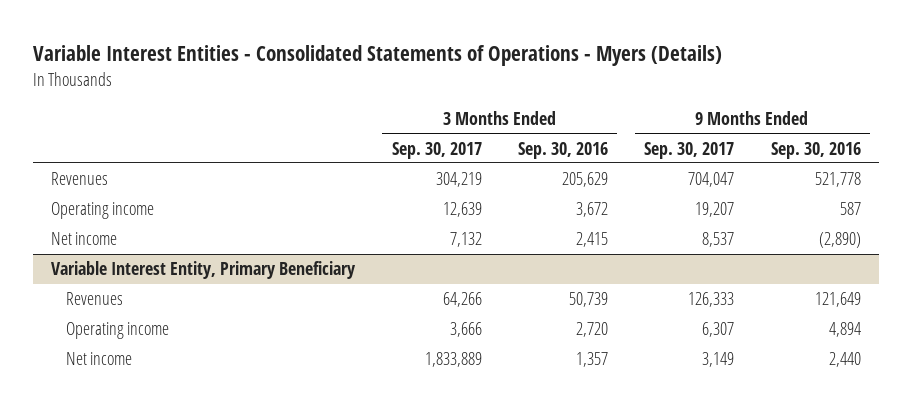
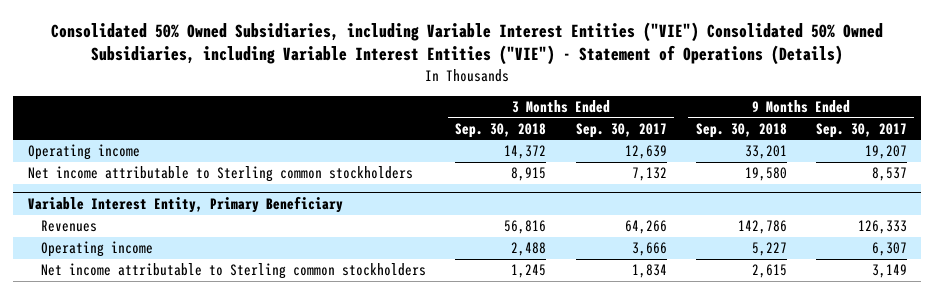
[33,45,723,67] Variable Interest Entities - Consolidated Statements of Operations - Myers (Details) -> [51,21,884,66] Consolidated 50% Owned Subsidiaries, including Variable Interest Entities ("VIE") Consolidated 50% Owned Subsidiaries, including Variable Interest Entities ("VIE") - Statement of Operations (Details)
[517,141,608,159] Sep. 30, 2016 -> none
[770,141,861,159] Sep. 30, 2016 -> none
none -> [455,122,547,138] Sep. 30, 2018
none -> [695,122,787,138] Sep. 30, 2018
[51,172,109,186] Revenues -> none
[51,232,118,246] Net income -> [27,166,413,183] Net income attributable to Sterling common stockholders
[65,352,132,366] Net income -> [41,263,427,280] Net income attributable to Sterling common stockholders
[424,352,482,368] 1,833,889 -> [631,264,667,279] 1,834

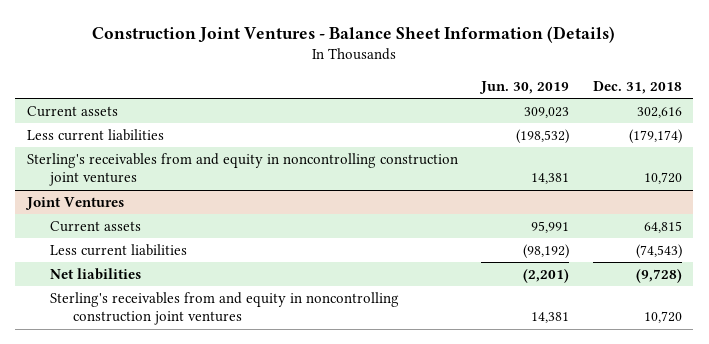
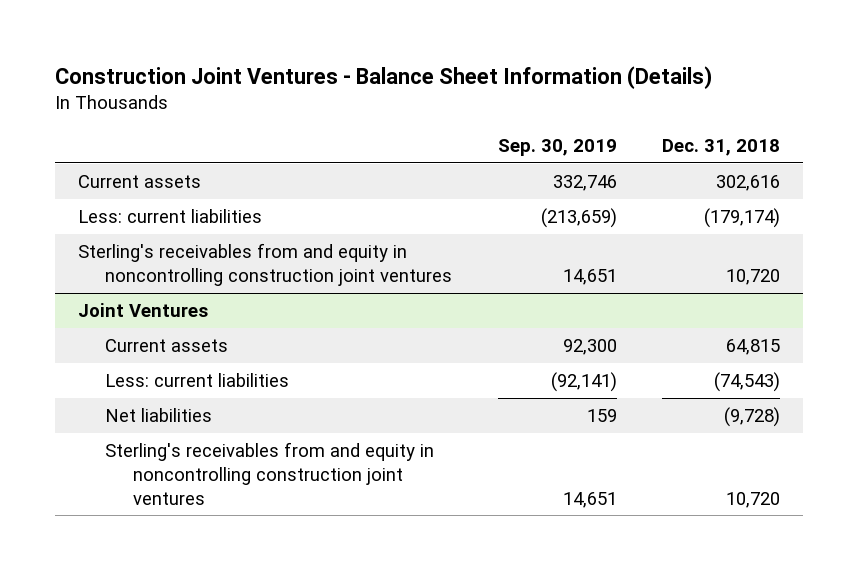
[479,81,570,95] Jun. 30, 2019 -> none
none -> [497,138,617,156] Sep. 30, 2019
[27,129,165,142] Less current liabilities -> [77,209,262,224] Less: current liabilities
[49,244,187,257] Less current liabilities -> [105,373,290,388] Less: current liabilities

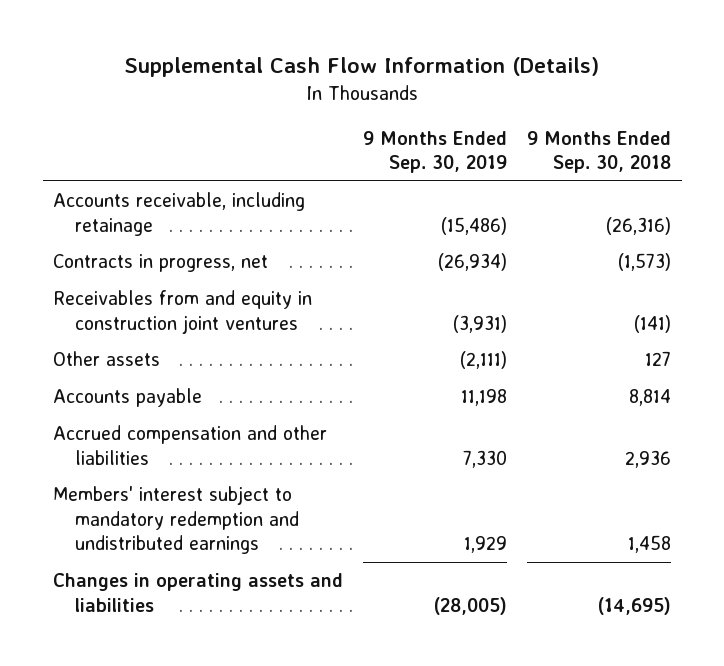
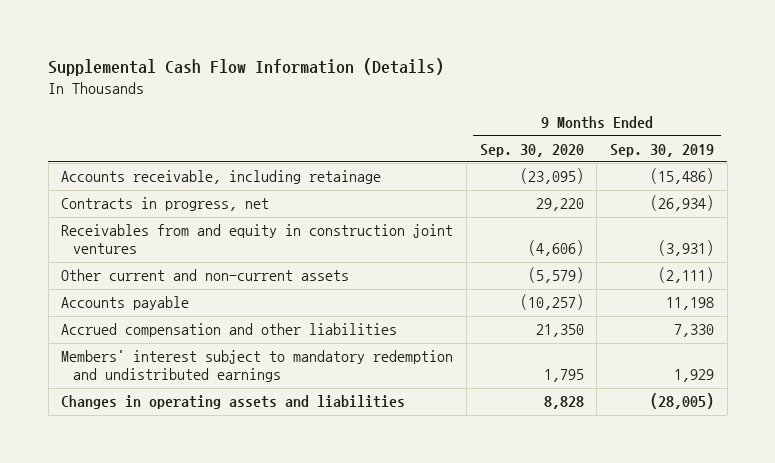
[527,130,672,173] 9 Months Ended Sep. 30, 2018 -> none
none -> [479,143,584,157] Sep. 30, 2020
[52,351,160,367] Other assets -> [61,269,350,282] Other current and non-current assets

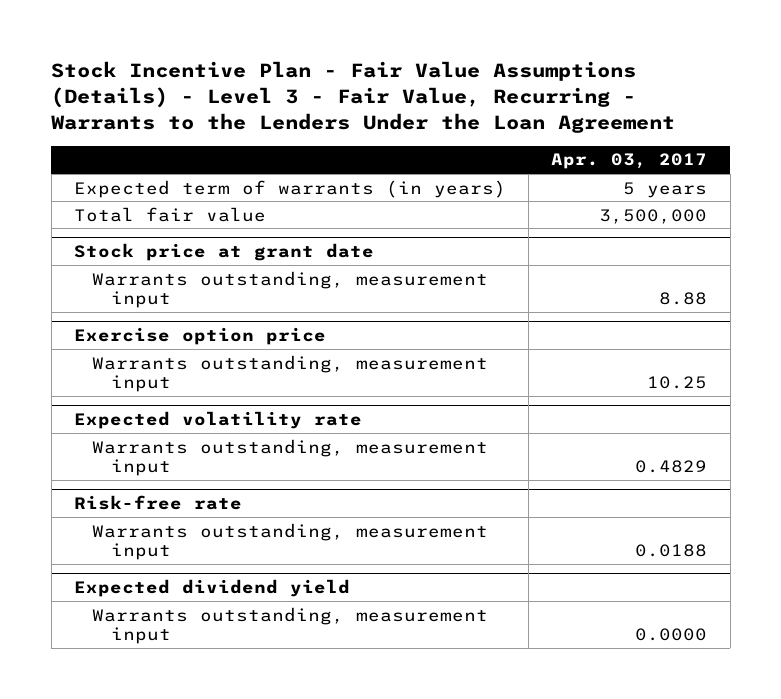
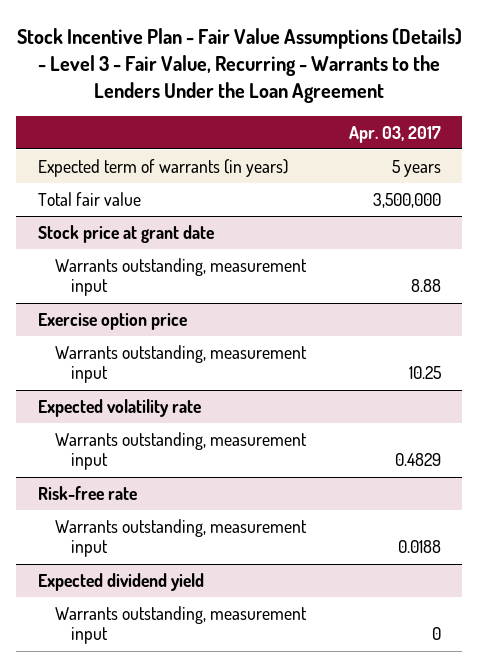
[635,627,708,641] 0.0000 -> [431,627,441,641] 0

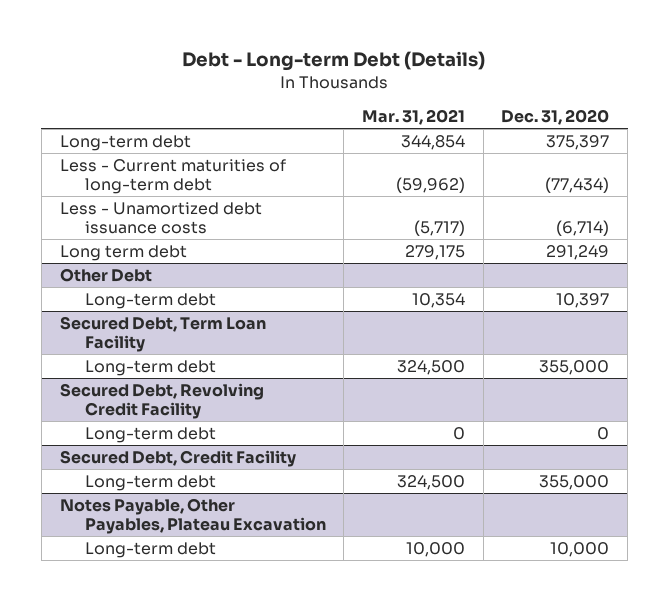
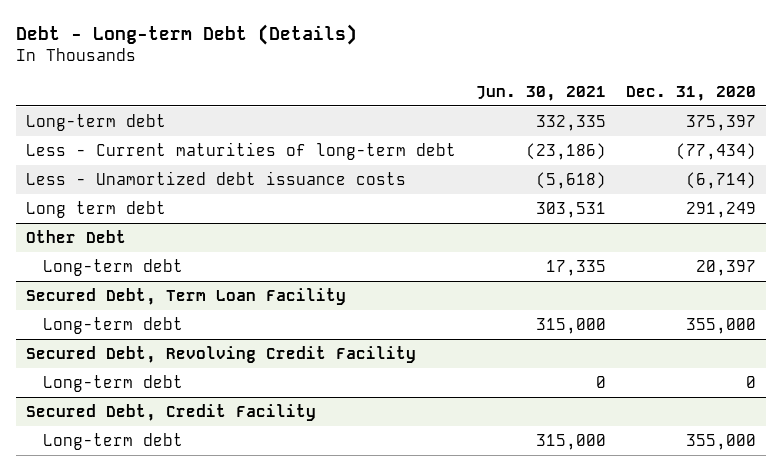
[361,109,465,126] Mar. 31, 2021 -> none
none -> [476,85,607,101] Jun. 30, 2021
[556,293,610,309] 10,397 -> [696,259,757,276] 20,397
[59,498,326,535] Notes Payable, Other Payables, Plateau Excavation -> none
[84,542,216,559] Long-term debt -> none

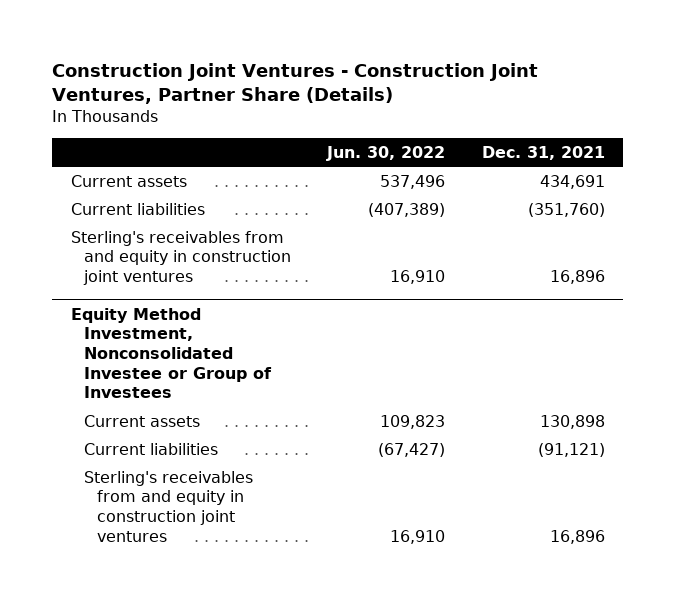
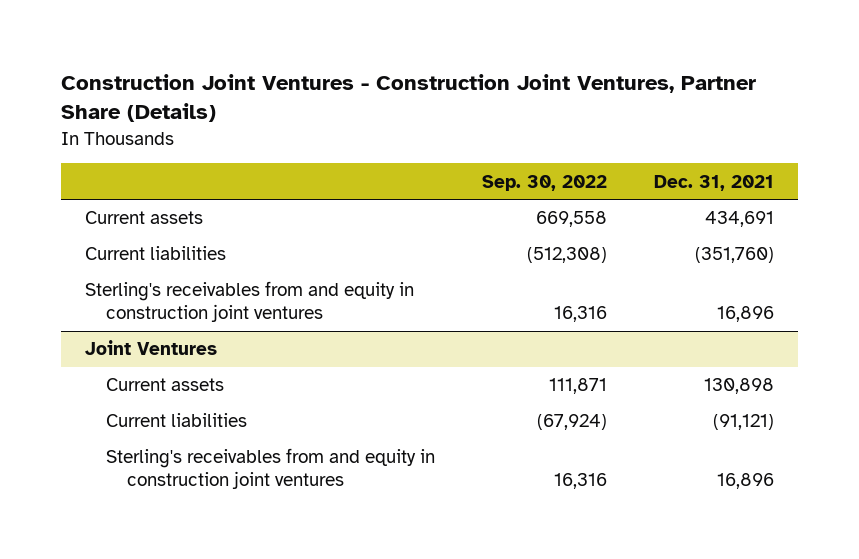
[326,145,446,161] Jun. 30, 2022 -> none
none -> [481,174,607,191] Sep. 30, 2022
[70,307,273,399] Equity Method Investment, Nonconsolidated Investee or Group of Investees -> [84,340,217,356] Joint Ventures

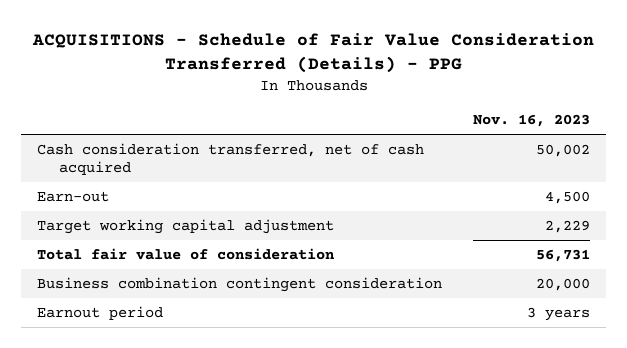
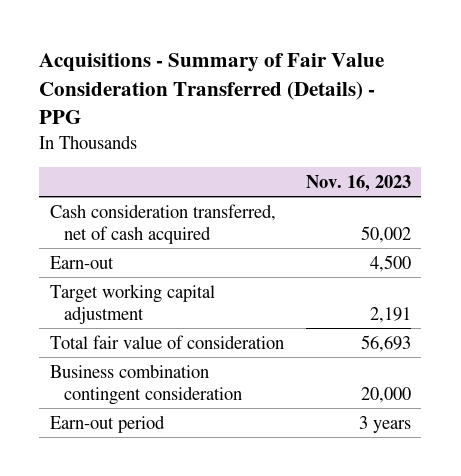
[31,33,594,74] ACQUISITIONS - Schedule of Fair Value Consideration Transferred (Details) - PPG -> [39,53,385,125] Acquisitions - Summary of Fair Value Consideration Transferred (Details) - PPG
[545,219,591,233] 2,229 -> [369,306,411,323] 2,191
[536,248,591,262] 56,731 -> [360,334,411,352] 56,693
[36,305,163,320] Earnout period -> [49,414,165,433] Earn-out period

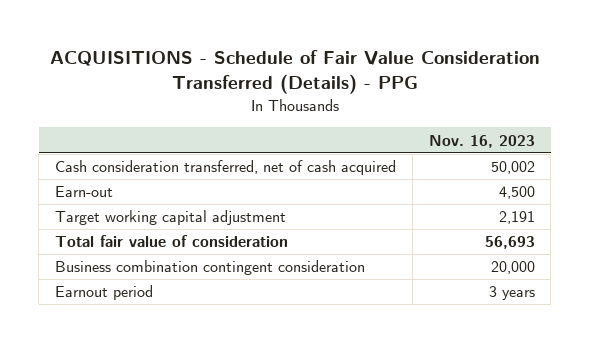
[39,53,385,125] Acquisitions - Summary of Fair Value Consideration Transferred (Details) - PPG -> [49,49,540,95] ACQUISITIONS - Schedule of Fair Value Consideration Transferred (Details) - PPG
[49,414,165,433] Earn-out period -> [55,285,154,301] Earnout period

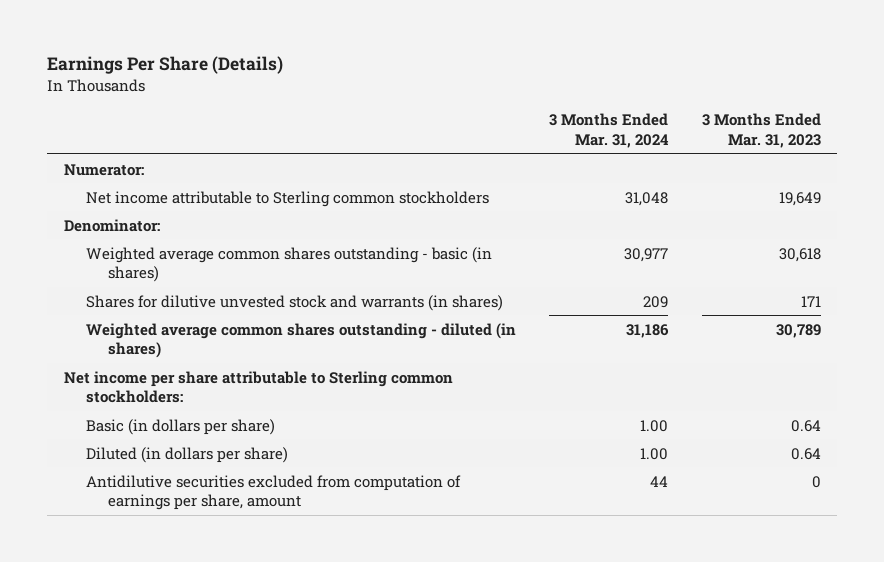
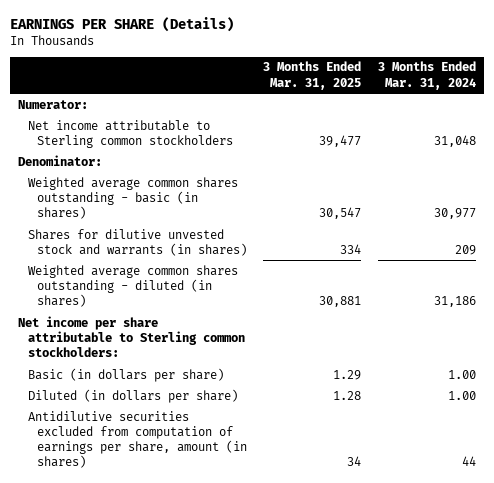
[47,56,284,75] Earnings Per Share (Details) -> [10,16,235,32] EARNINGS PER SHARE (Details)
[701,113,821,148] 3 Months Ended Mar. 31, 2023 -> none
none -> [263,61,362,90] 3 Months Ended Mar. 31, 2025
[85,474,461,511] Antidilutive securities excluded from computation of earnings per share, amount -> [27,410,247,469] Antidilutive securities excluded from computation of earnings per share, amount (in shares)

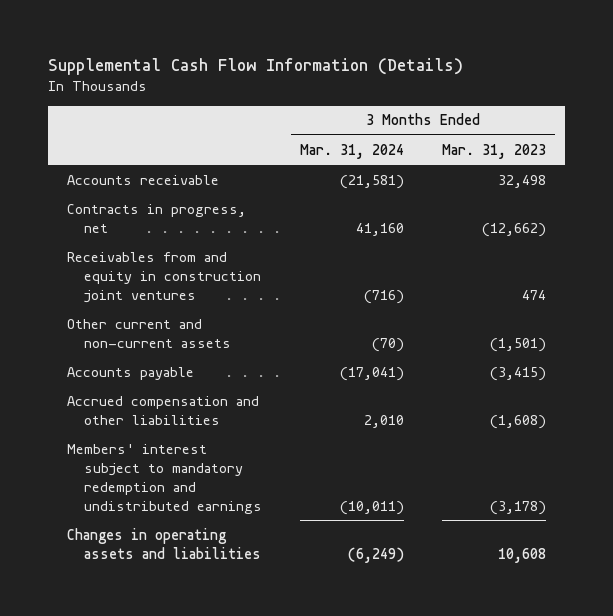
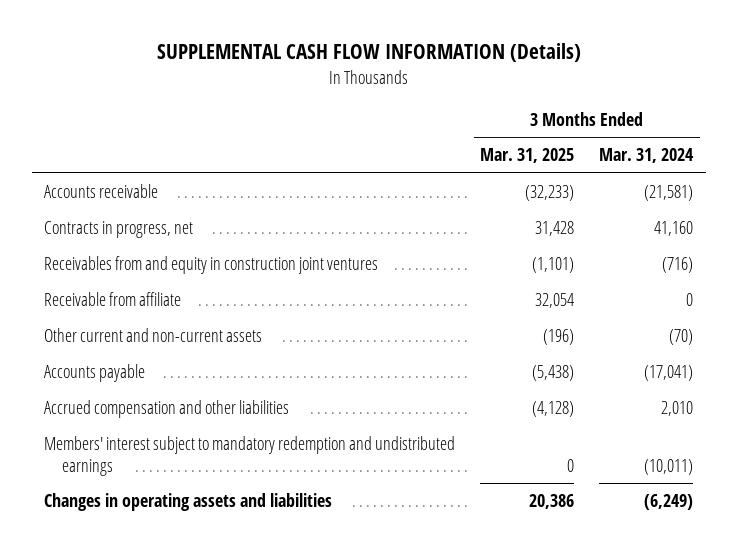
[48,58,464,76] Supplemental Cash Flow Information (Details) -> [156,43,581,63] SUPPLEMENTAL CASH FLOW INFORMATION (Details)
[441,143,546,159] Mar. 31, 2023 -> none
none -> [480,148,575,164] Mar. 31, 2025
none -> [44,292,182,307] Receivable from affiliate

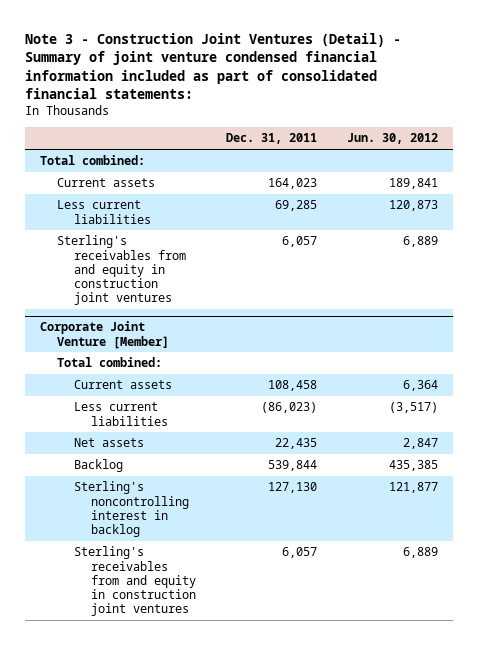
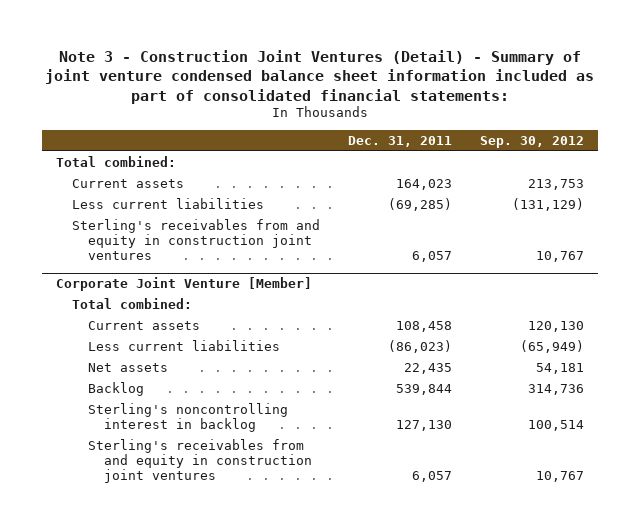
[25,32,402,100] Note 3 - Construction Joint Ventures (Detail) - Summary of joint venture condensed financial information included as part of consolidated financial statements: -> [45,49,595,104] Note 3 - Construction Joint Ventures (Detail) - Summary of joint venture condensed balance sheet information included as part of consolidated financial statements:
[347,133,439,145] Jun. 30, 2012 -> none
none -> [479,135,584,148] Sep. 30, 2012
[275,200,318,212] 69,285 -> [388,197,453,211] (69,285)

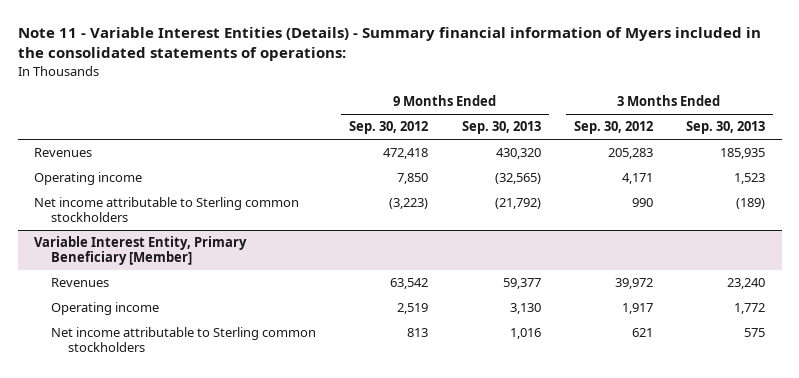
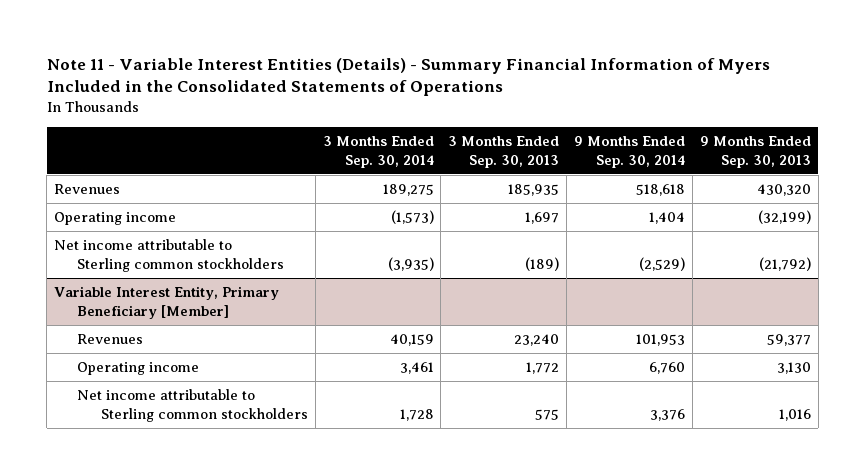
[17,26,761,62] Note 11 - Variable Interest Entities (Details) - Summary financial information of Myers included in the consolidated statements of operations: -> [46,57,770,97] Note 11 - Variable Interest Entities (Details) - Summary Financial Information of Myers Included in the Consolidated Statements of Operations
[349,121,429,135] Sep. 30, 2012 -> none
[573,121,653,135] Sep. 30, 2012 -> none
none -> [322,136,434,168] 3 Months Ended Sep. 30, 2014
none -> [574,136,686,168] 9 Months Ended Sep. 30, 2014
[494,173,541,185] (32,565) -> [757,210,811,225] (32,199)
[734,173,766,185] 1,523 -> [525,212,560,225] 1,697

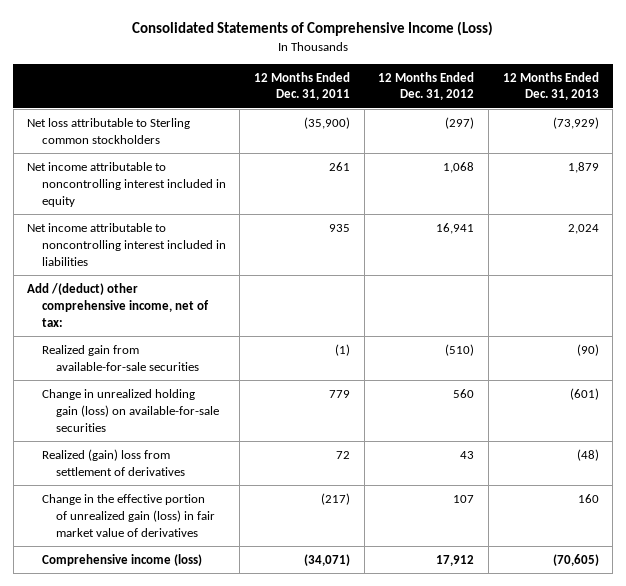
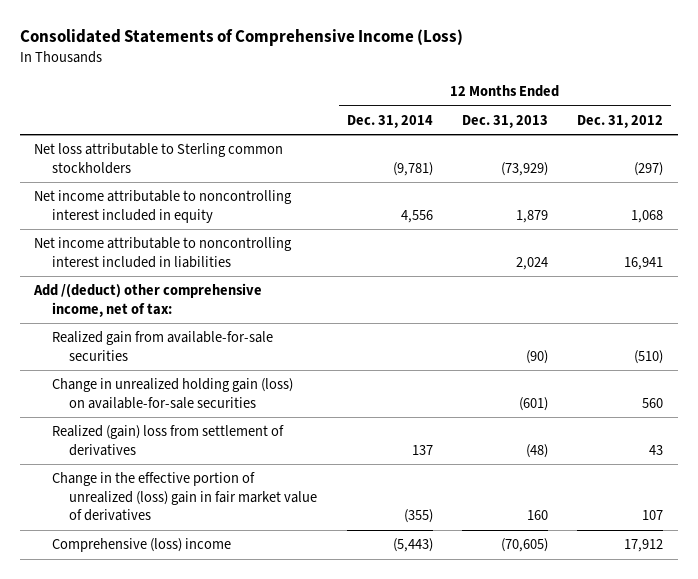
[254,71,351,101] 12 Months Ended Dec. 31, 2011 -> none
none -> [346,114,433,128] Dec. 31, 2014
[41,493,216,537] Change in the effective portion of unrealized gain (loss) in fair market value of derivatives -> [51,472,318,522] Change in the effective portion of unrealized (loss) gain in fair market value of derivatives
[41,553,202,566] Comprehensive income (loss) -> [51,538,231,553] Comprehensive (loss) income

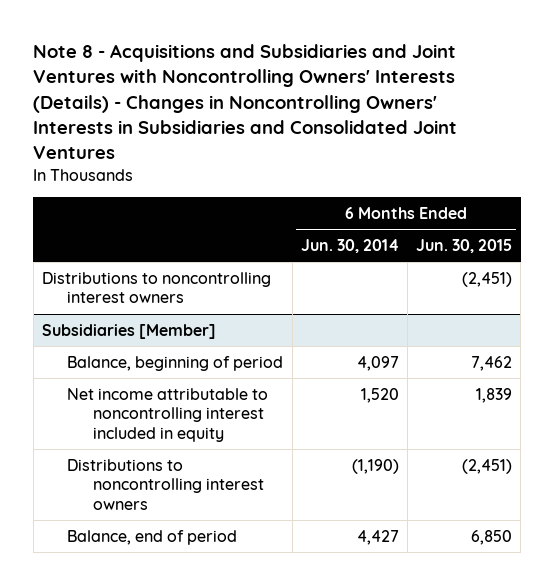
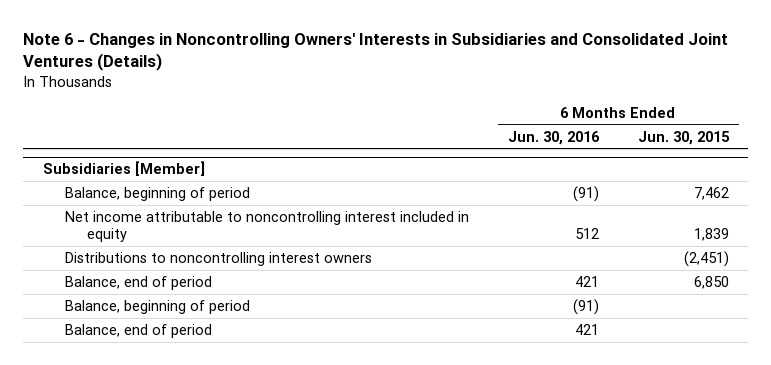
[33,44,458,159] Note 8 - Acquisitions and Subsidiaries and Joint Ventures with Noncontrolling Owners' Interests (Details) - Changes in Noncontrolling Owners' Interests in Subsidiaries and Consolidated Joint Ventures -> [23,33,729,72] Note 6 - Changes in Noncontrolling Owners' Interests in Subsidiaries and Consolidated Joint Ventures (Details)
[300,239,399,254] Jun. 30, 2014 -> none
none -> [507,130,600,145] Jun. 30, 2016
[41,271,271,304] Distributions to noncontrolling interest owners -> none
none -> [64,299,250,314] Balance, beginning of period
none -> [64,323,212,338] Balance, end of period

